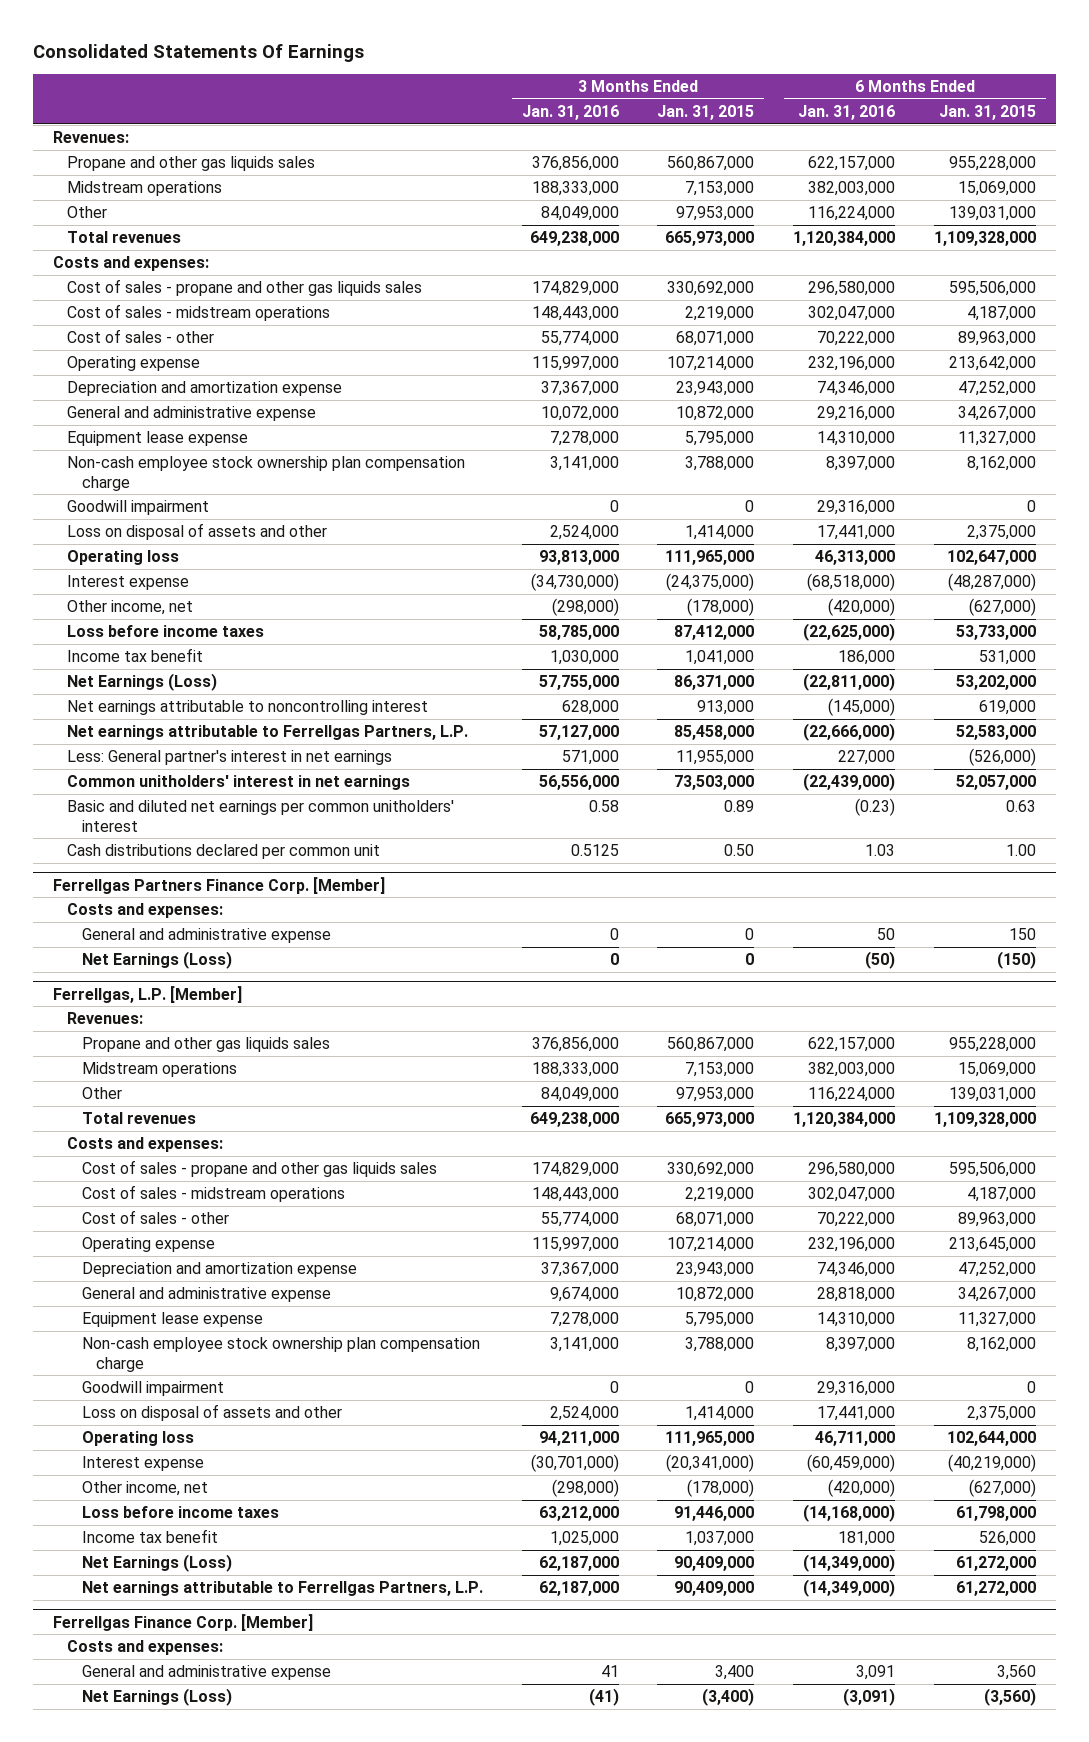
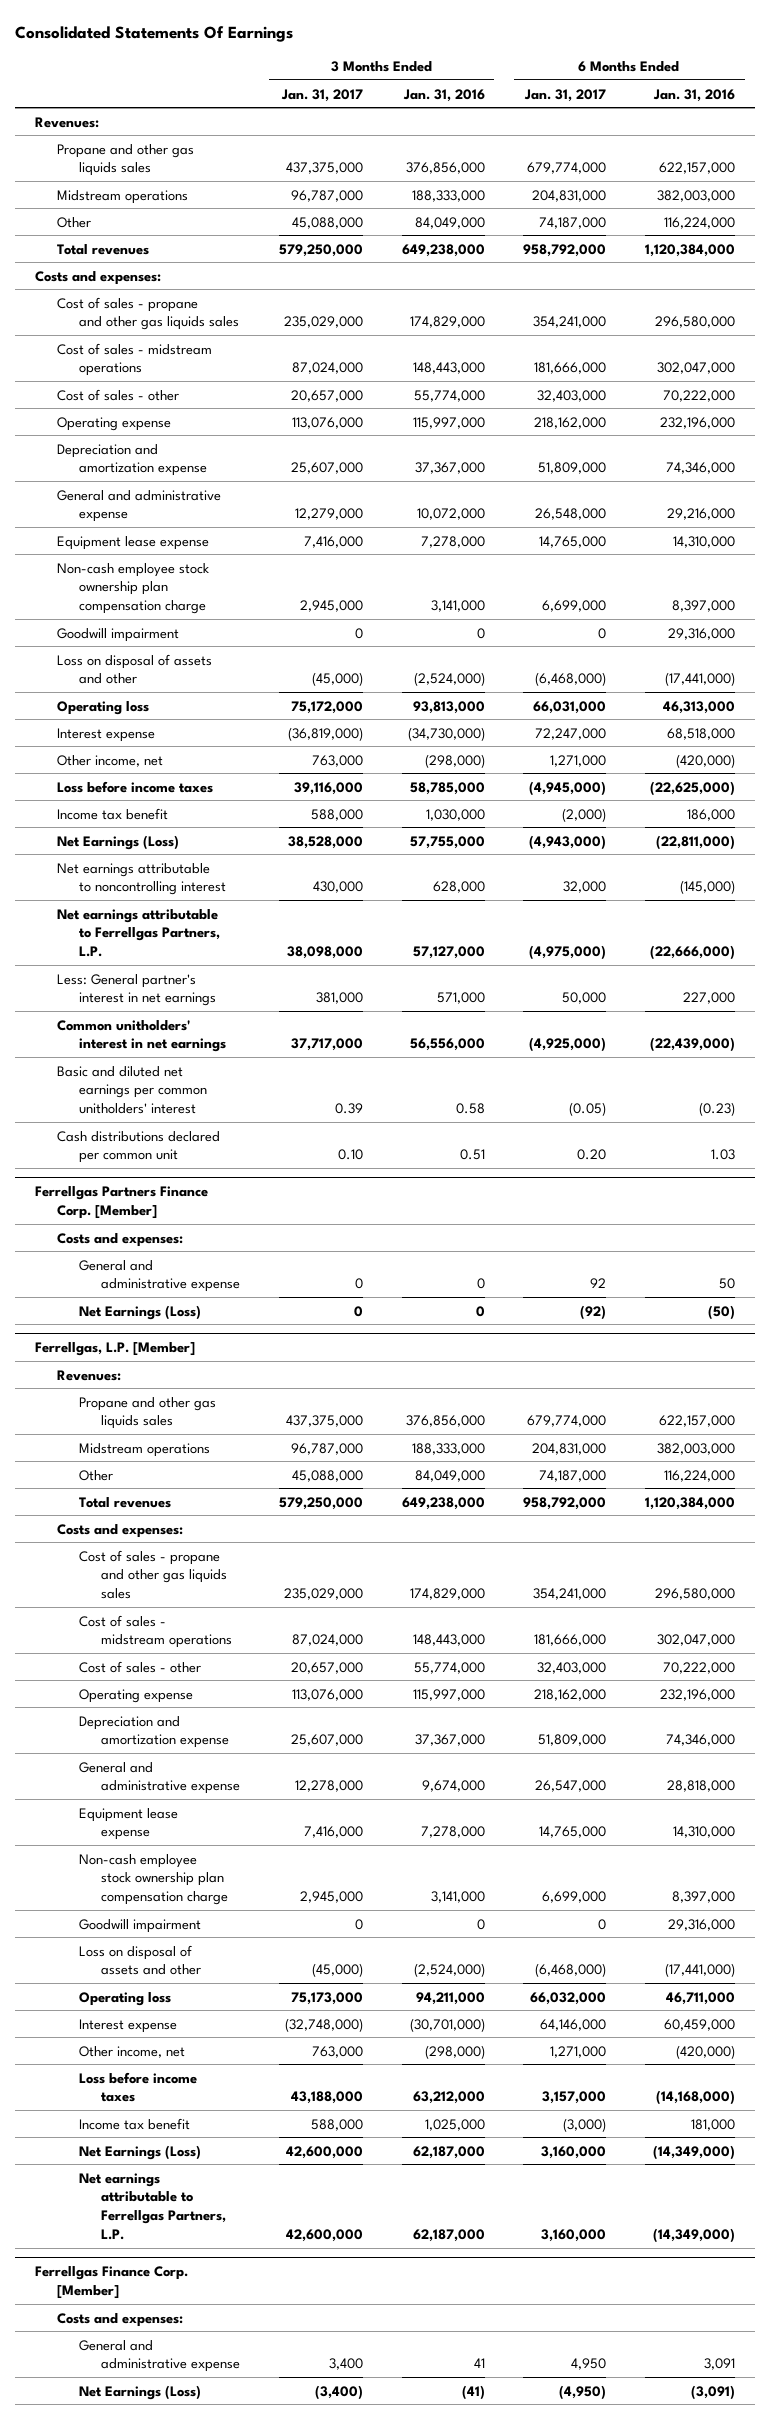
[657,104,755,120] Jan. 31, 2015 -> none
[939,104,1037,120] Jan. 31, 2015 -> none
none -> [280,88,363,102] Jan. 31, 2017
none -> [524,88,607,102] Jan. 31, 2017
[549,525,619,541] 2,524,000 -> [413,672,485,687] (2,524,000)
[817,525,896,541] 17,441,000 -> [665,672,736,687] (17,441,000)
[807,573,896,592] (68,518,000) -> [667,727,736,740] 68,518,000
[570,844,619,857] 0.5125 -> [459,1149,485,1161] 0.51
[549,1406,619,1422] 2,524,000 -> [413,1963,485,1978] (2,524,000)
[817,1406,896,1422] 17,441,000 -> [665,1963,736,1978] (17,441,000)
[807,1454,896,1473] (60,459,000) -> [664,2018,736,2031] 60,459,000

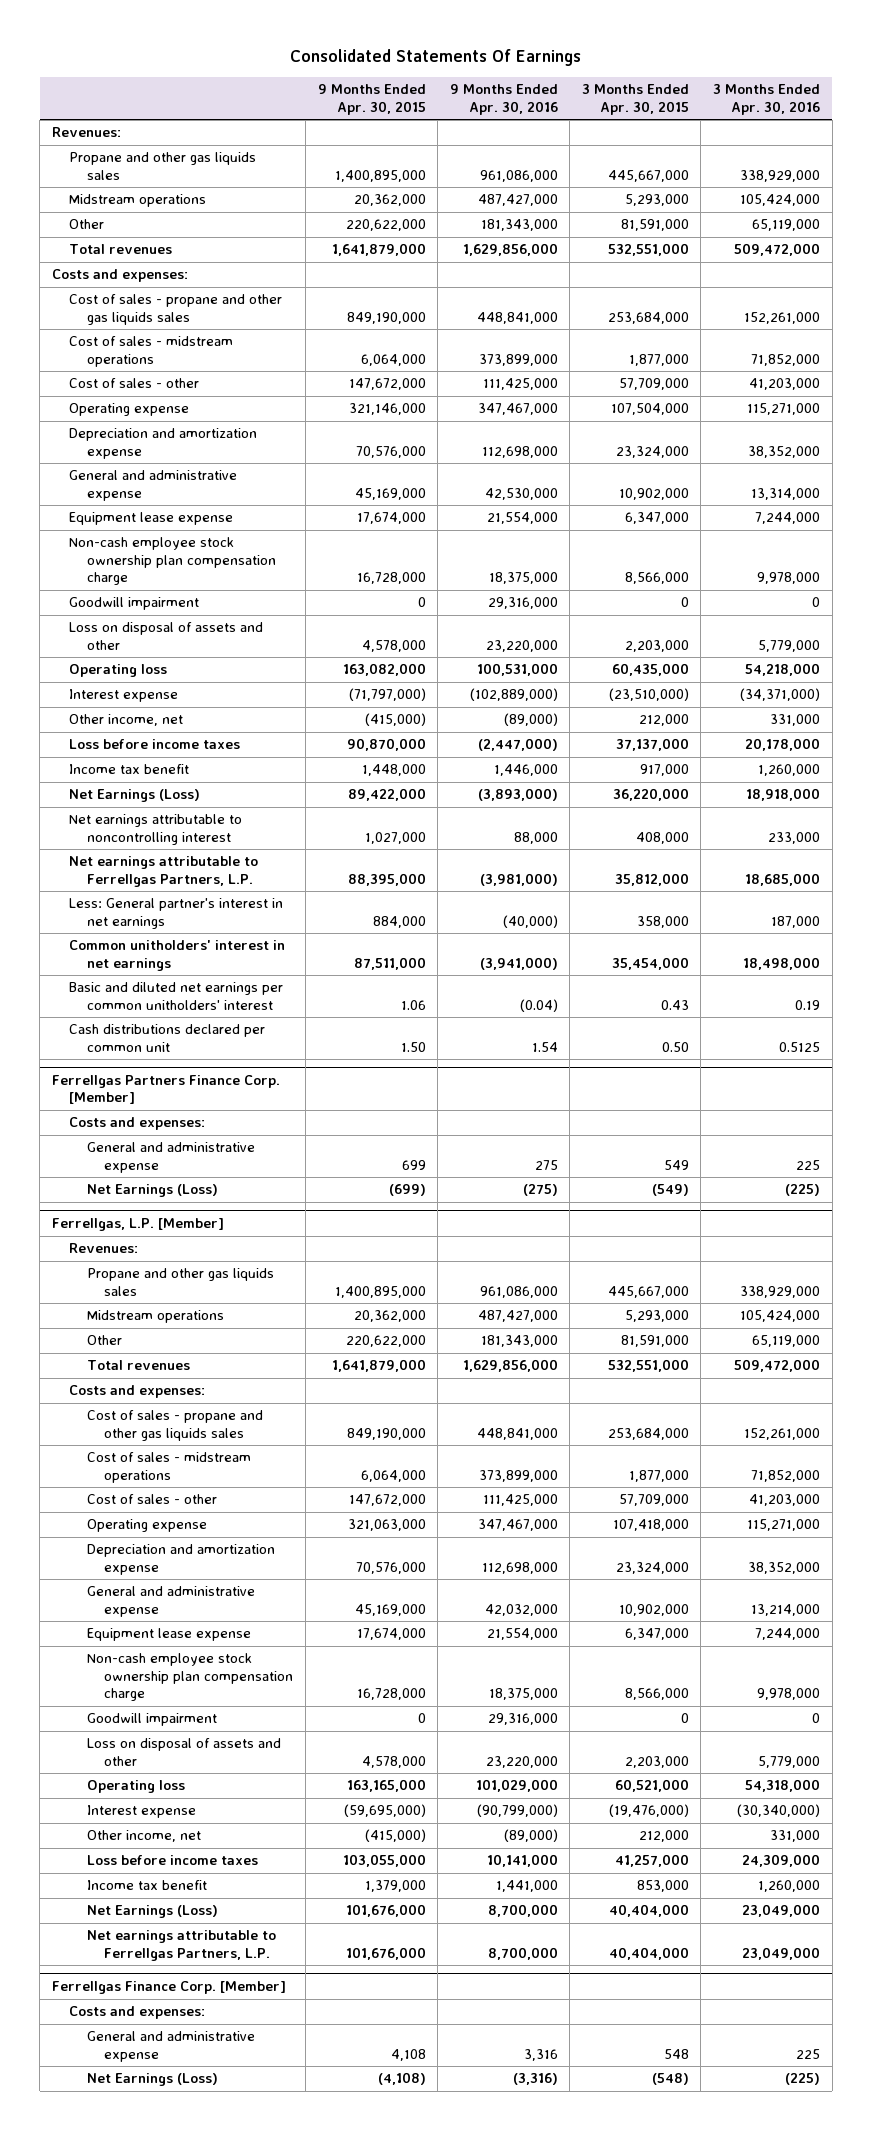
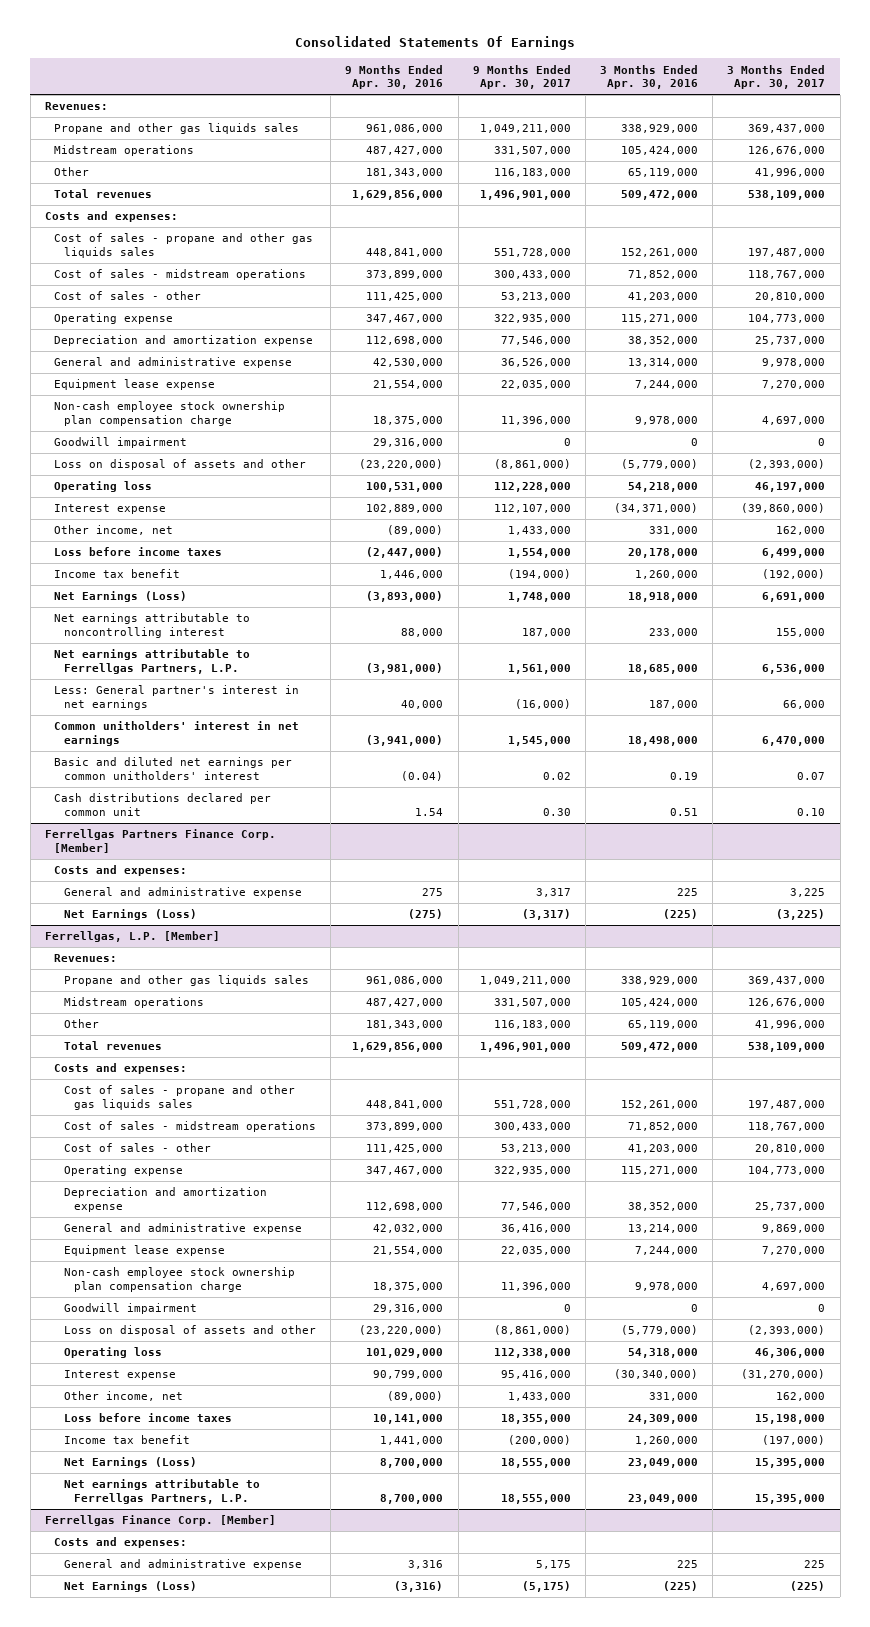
[317,84,426,115] 9 Months Ended Apr. 30, 2015 -> none
[581,84,689,115] 3 Months Ended Apr. 30, 2015 -> none
none -> [472,64,571,90] 9 Months Ended Apr. 30, 2017
none -> [727,64,826,90] 3 Months Ended Apr. 30, 2017
[485,639,558,652] 23,220,000 -> [359,459,444,470] (23,220,000)
[757,639,820,652] 5,779,000 -> [621,459,699,470] (5,779,000)
[469,688,558,702] (102,889,000) -> [366,504,444,514] 102,889,000
[502,914,558,928] (40,000) -> [401,699,444,709] 40,000
[778,1041,820,1052] 0.5125 -> [670,807,699,816] 0.51
[485,1755,558,1768] 23,220,000 -> [359,1325,444,1336] (23,220,000)
[757,1755,820,1768] 5,779,000 -> [621,1325,699,1336] (5,779,000)
[476,1804,558,1818] (90,799,000) -> [373,1370,444,1380] 90,799,000

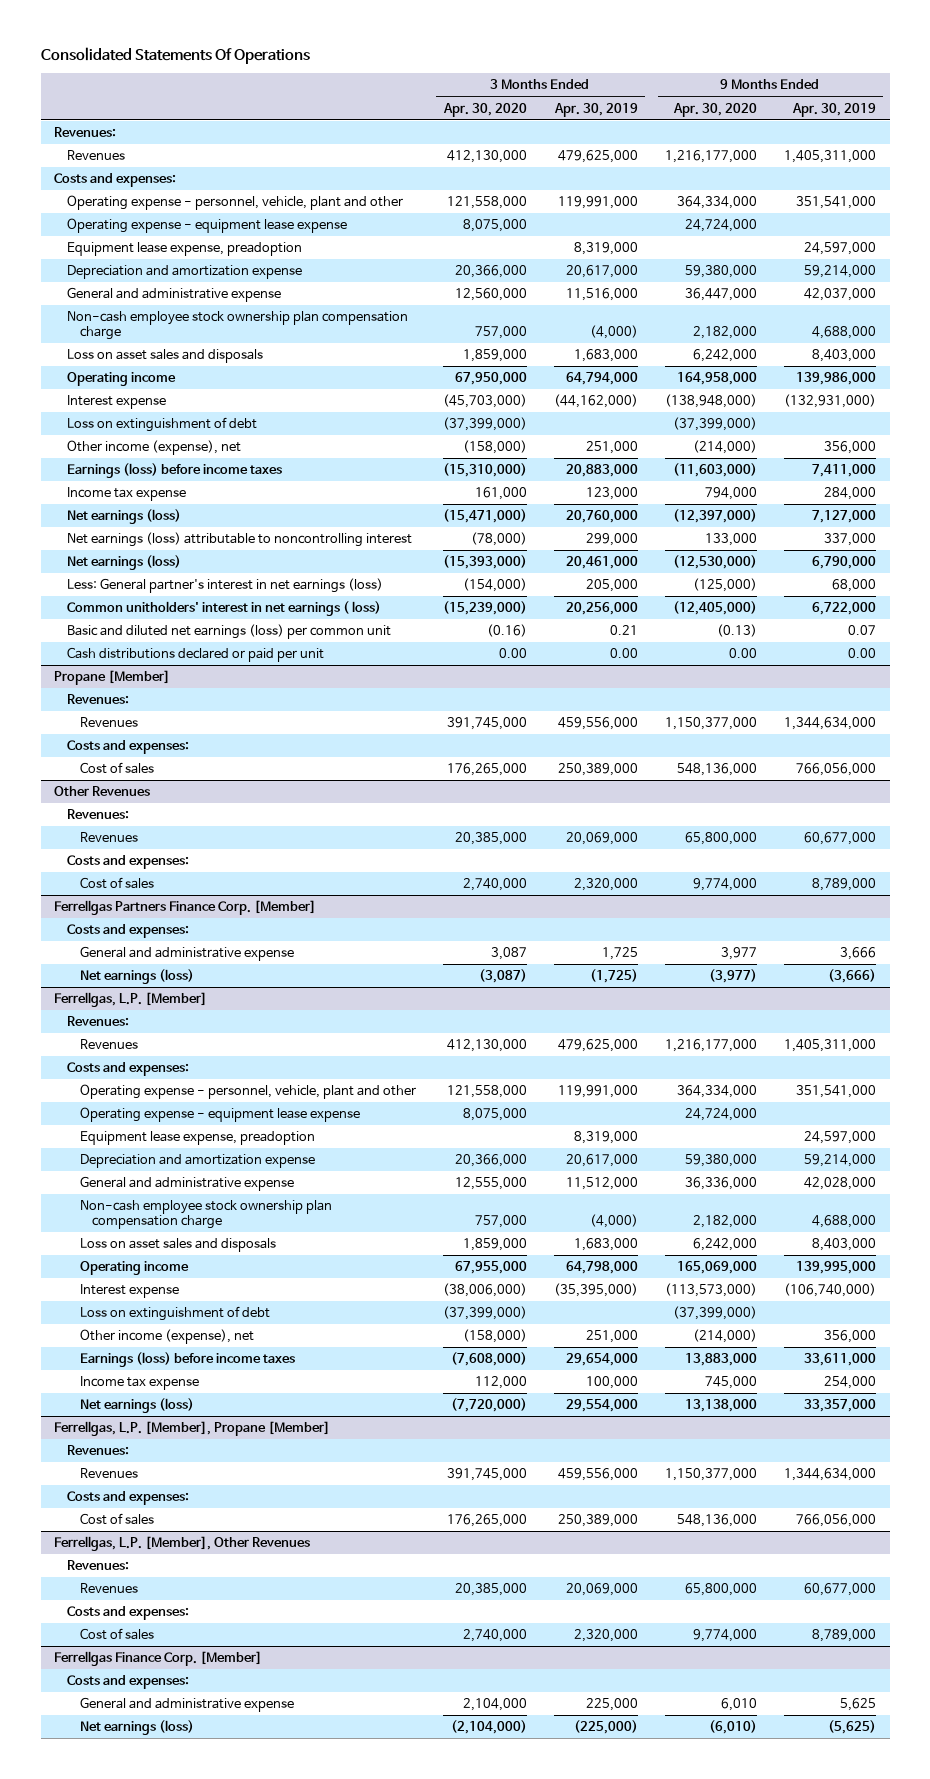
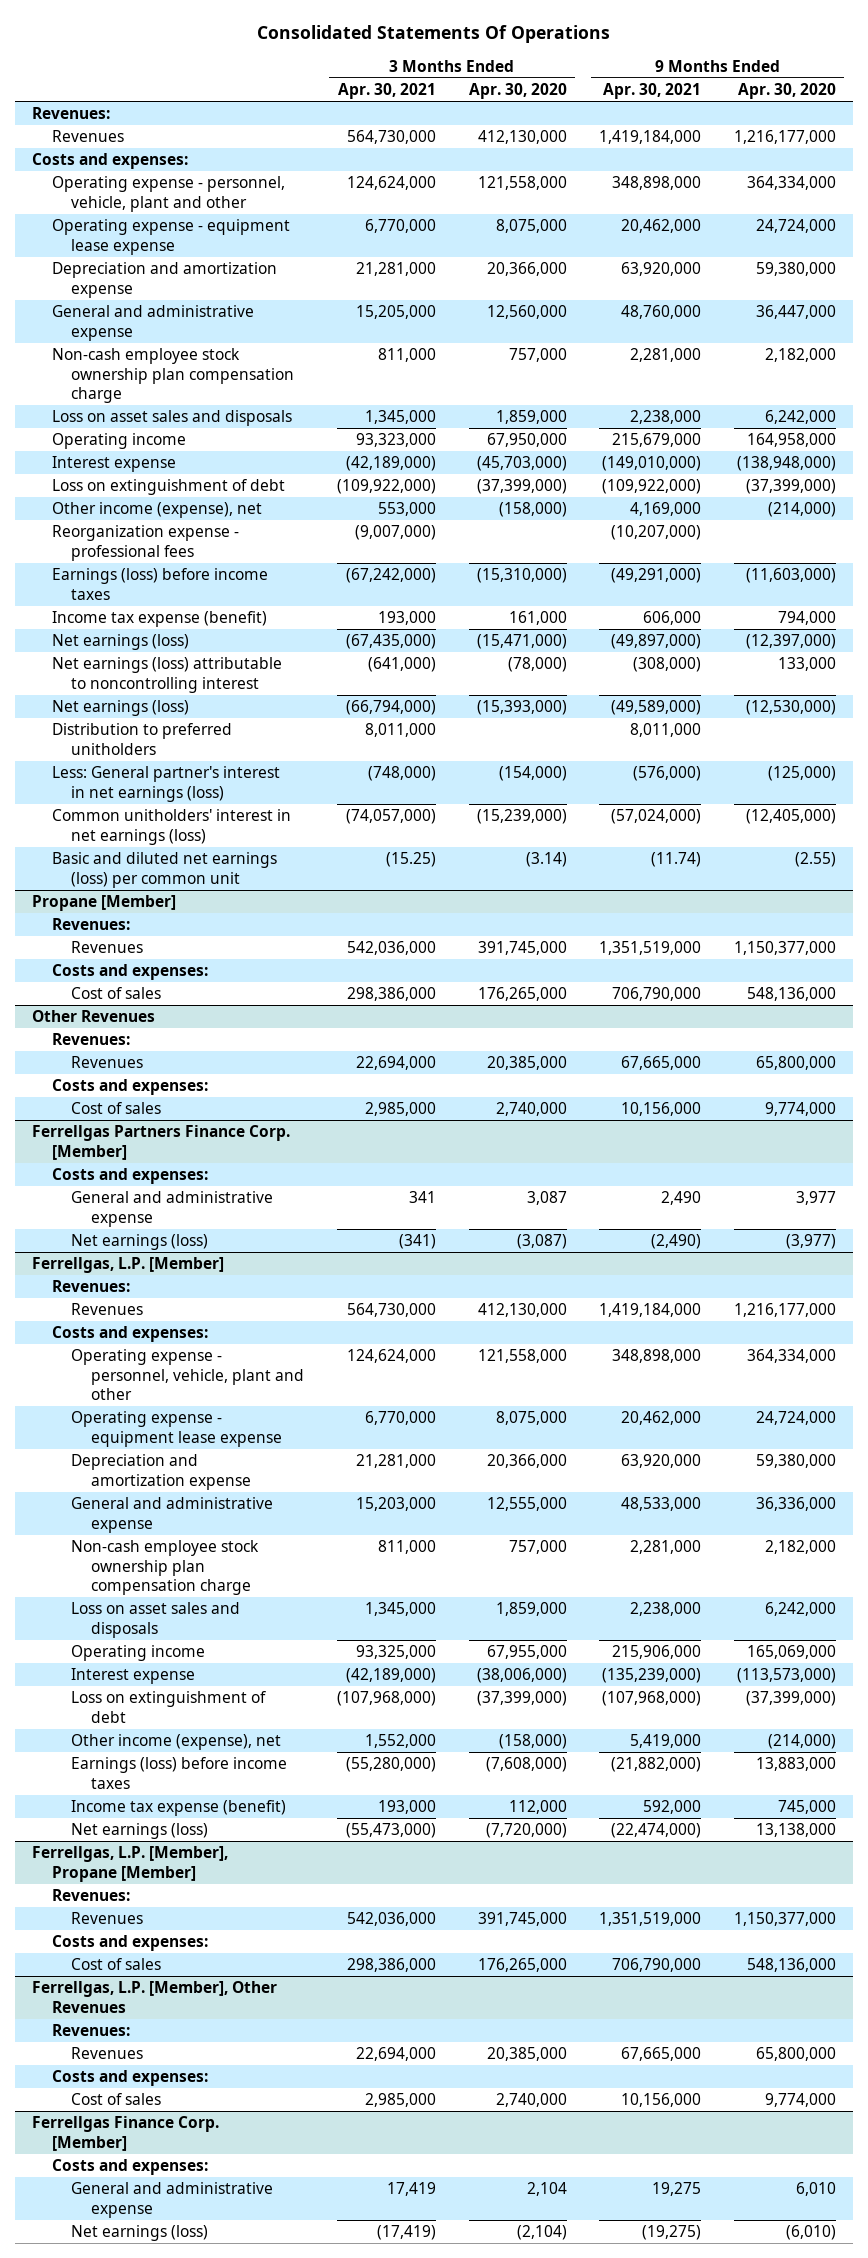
[553,102,638,117] Apr. 30, 2019 -> none
[792,102,877,117] Apr. 30, 2019 -> none
none -> [337,83,436,100] Apr. 30, 2021
none -> [603,83,702,100] Apr. 30, 2021
[67,242,303,257] Equipment lease expense, preadoption -> none
none -> [51,525,239,561] Reorganization expense - professional fees
[67,487,187,502] Income tax expense -> [51,611,267,628] Income tax expense (benefit)
none -> [51,723,232,755] Distribution to preferred unitholders
[67,647,325,663] Cash distributions declared or paid per unit -> none
[67,601,382,617] Common unitholders' interest in net earnings ( loss) -> [51,809,291,845] Common unitholders' interest in net earnings (loss)
[486,624,527,638] (0.16) -> [525,852,567,868] (3.14)
[716,624,757,638] (0.13) -> [795,852,837,868] (2.55)
[79,1131,315,1146] Equipment lease expense, preadoption -> none
[79,1376,199,1391] Income tax expense -> [71,1800,287,1817] Income tax expense (benefit)
[462,1698,527,1712] 2,104,000 -> [526,2182,567,2197] 2,104
[450,1720,527,1735] (2,104,000) -> [516,2225,567,2241] (2,104)

